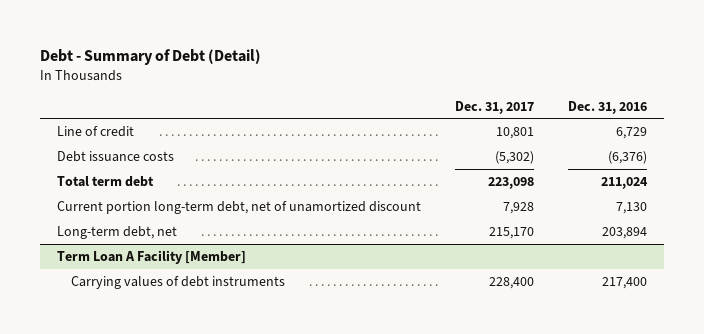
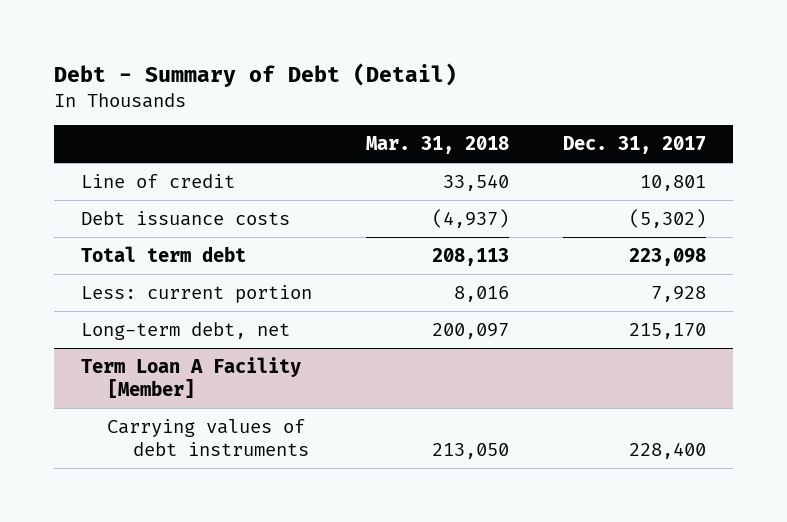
[568,100,648,114] Dec. 31, 2016 -> none
none -> [365,136,509,155] Mar. 31, 2018
[56,200,421,214] Current portion long-term debt, net of unamortized discount -> [80,284,312,303] Less: current portion

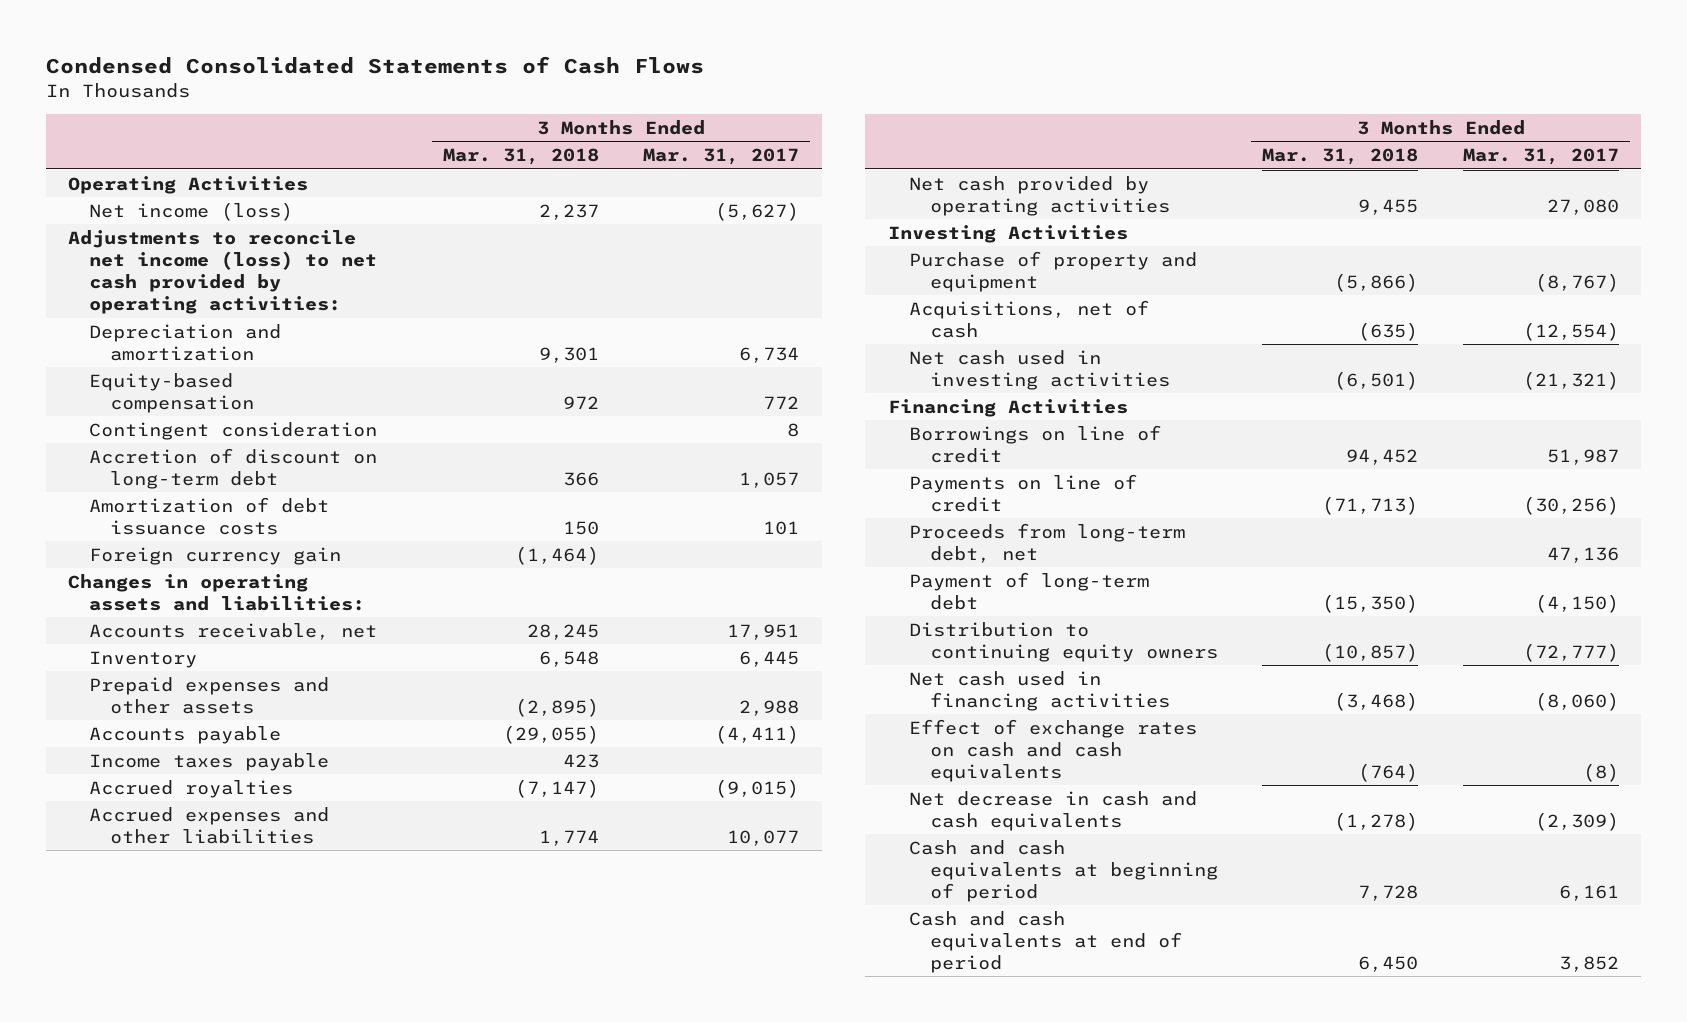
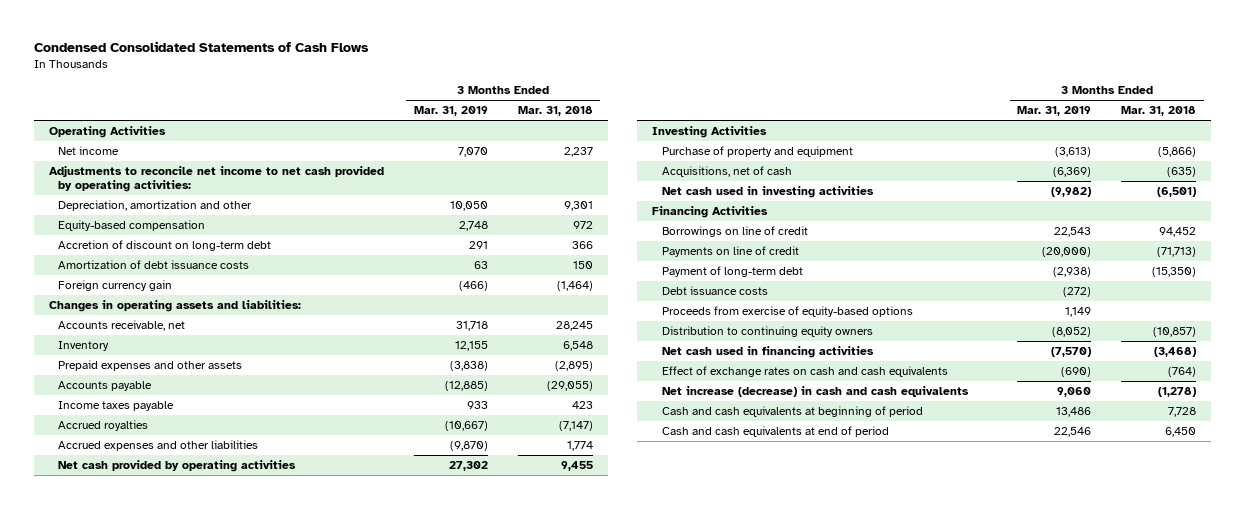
[643,148,800,166] Mar. 31, 2017 -> none
none -> [413,106,488,117] Mar. 31, 2019
[89,201,294,221] Net income (loss) -> [58,146,120,156] Net income
[68,229,378,314] Adjustments to reconcile net income (loss) to net cash provided by operating activities: -> [48,166,384,193] Adjustments to reconcile net income to net cash provided by operating activities:
[89,323,282,361] Depreciation and amortization -> [58,200,253,212] Depreciation, amortization and other
[89,421,378,440] Contingent consideration -> none
[908,522,1185,563] Proceeds from long-term debt, net -> none
none -> [661,286,768,296] Debt issuance costs
none -> [661,306,913,318] Proceeds from exercise of equity-based options
[908,790,1197,831] Net decrease in cash and cash equivalents -> [661,386,969,398] Net increase (decrease) in cash and cash equivalents

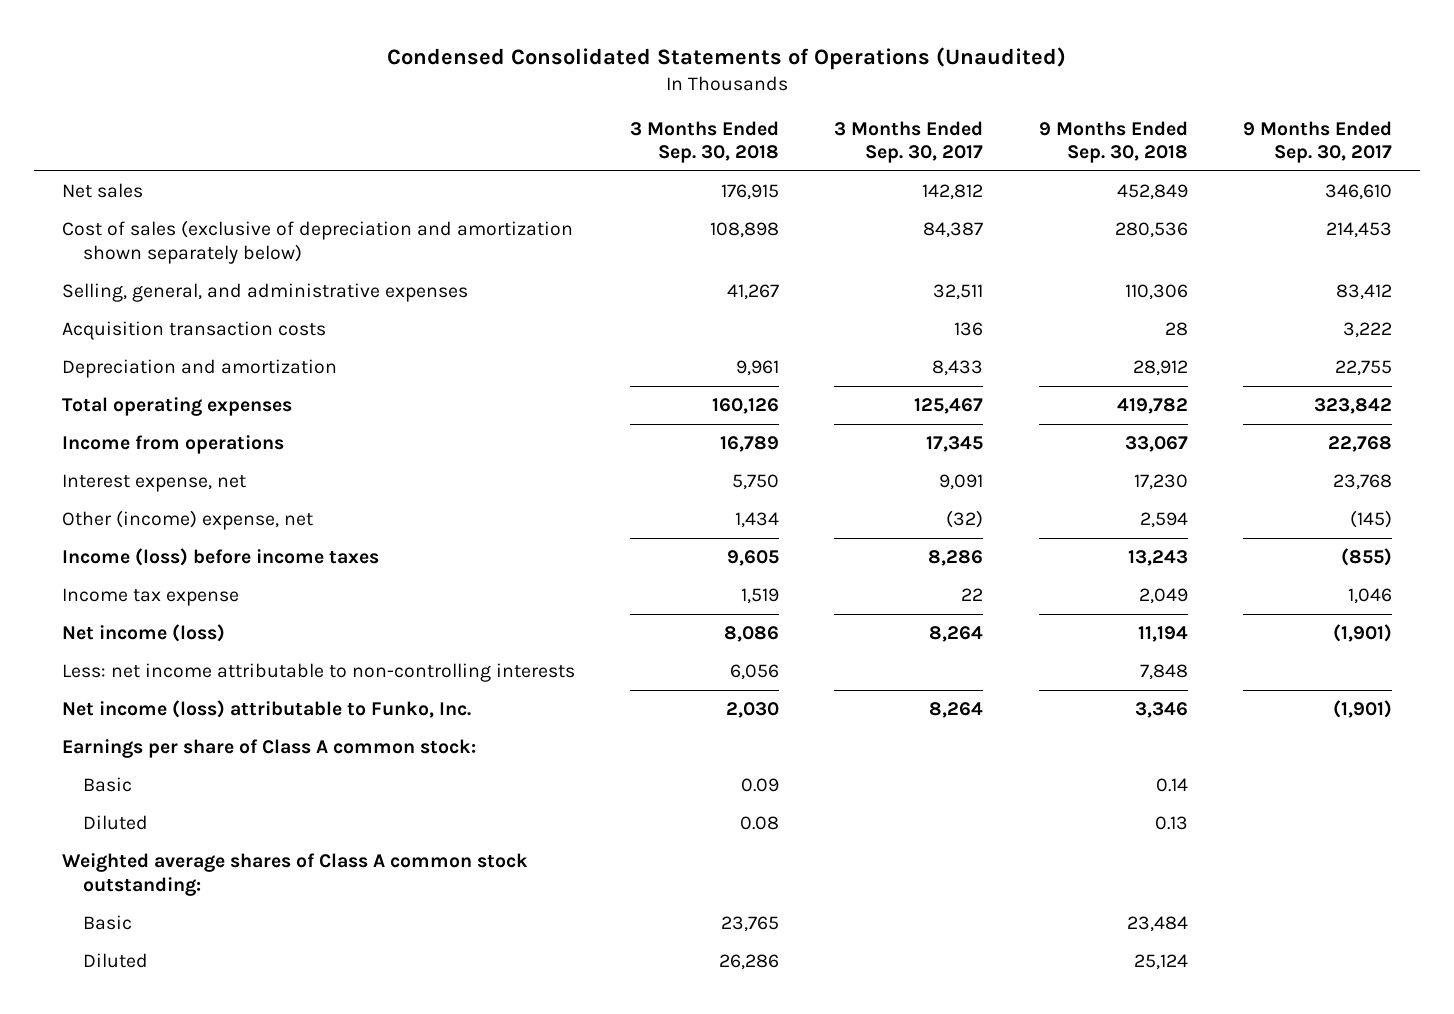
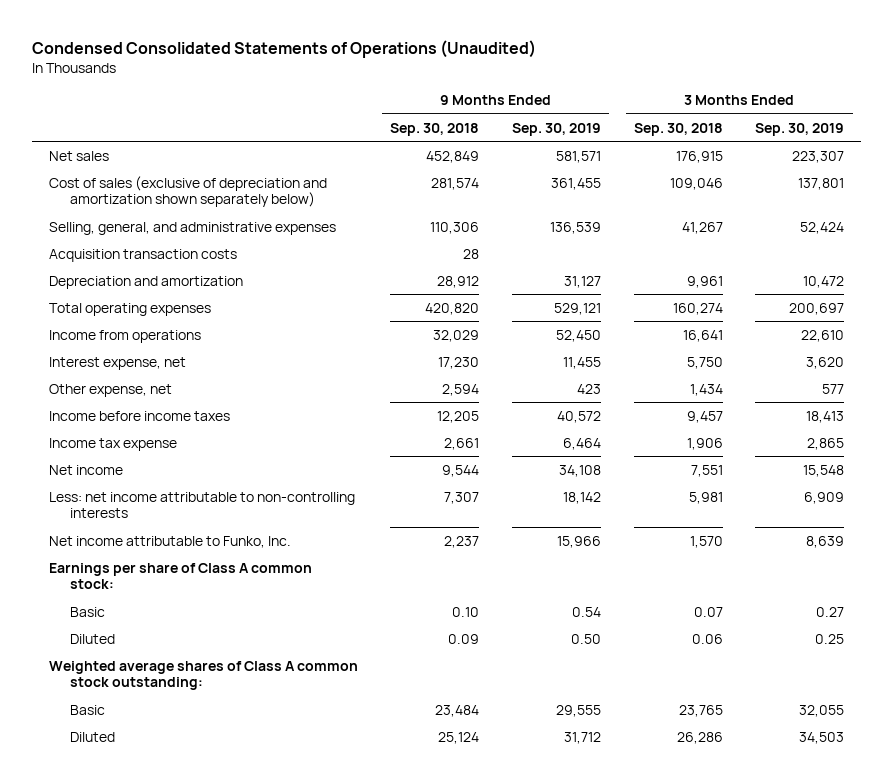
[834,120,984,163] 3 Months Ended Sep. 30, 2017 -> none
[1243,120,1393,163] 9 Months Ended Sep. 30, 2017 -> none
none -> [512,122,602,136] Sep. 30, 2019
none -> [755,122,845,136] Sep. 30, 2019
[709,222,779,239] 108,898 -> [669,177,723,190] 109,046
[1114,222,1188,239] 280,536 -> [431,177,480,190] 281,574
[711,398,779,415] 160,126 -> [672,302,723,315] 160,274
[1116,398,1188,415] 419,782 -> [425,302,480,315] 420,820
[719,436,779,453] 16,789 -> [682,329,723,342] 16,641
[1124,436,1188,453] 33,067 -> [433,329,480,342] 32,029
[61,510,313,531] Other (income) expense, net -> [48,383,172,397] Other expense, net
[61,548,379,567] Income (loss) before income taxes -> [48,410,230,421] Income before income taxes
[726,550,779,567] 9,605 -> [686,410,723,423] 9,457
[1127,550,1188,567] 13,243 -> [437,410,480,423] 12,205
[740,588,779,605] 1,519 -> [686,437,723,450] 1,906
[1138,588,1188,605] 2,049 -> [444,437,480,450] 2,661
[61,624,225,643] Net income (loss) -> [48,464,123,475] Net income
[723,626,779,643] 8,086 -> [690,464,723,477] 7,551
[1137,626,1188,643] 11,194 -> [442,464,480,477] 9,544
[729,664,779,681] 6,056 -> [688,491,723,504] 5,981
[1139,664,1188,681] 7,848 -> [444,491,480,504] 7,307
[61,700,471,719] Net income (loss) attributable to Funko, Inc. -> [48,535,291,548] Net income attributable to Funko, Inc.
[725,702,779,719] 2,030 -> [689,535,723,548] 1,570
[1134,702,1188,719] 3,346 -> [444,535,480,548] 2,237
[740,778,779,793] 0.09 -> [693,606,723,617] 0.07
[1155,778,1188,793] 0.14 -> [452,606,480,617] 0.10
[739,816,779,831] 0.08 -> [691,633,723,644] 0.06
[1154,816,1188,831] 0.13 -> [448,633,480,644] 0.09

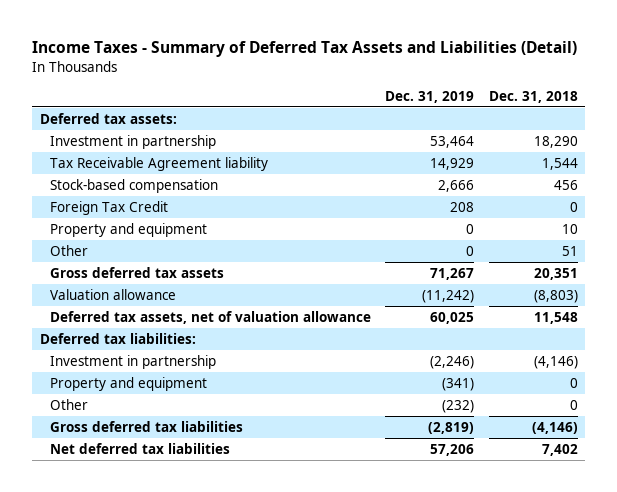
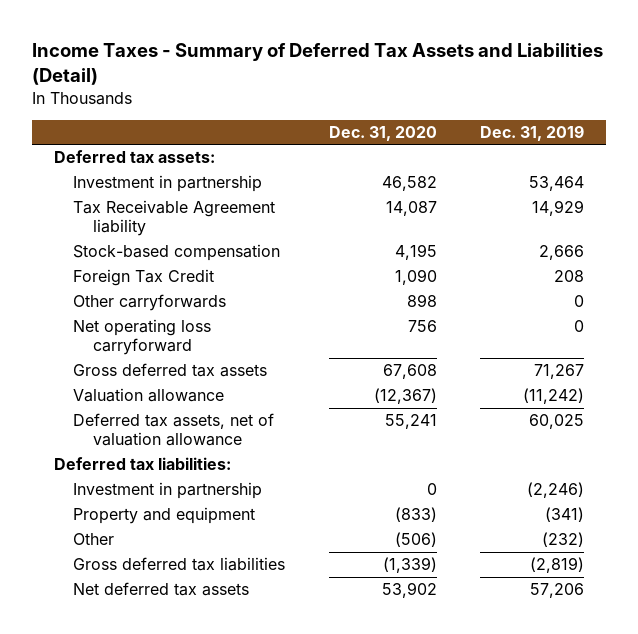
[488,90,578,103] Dec. 31, 2018 -> none
none -> [328,125,437,141] Dec. 31, 2020
[49,222,207,237] Property and equipment -> none
[49,244,88,256] Other -> [73,294,227,312] Other carryforwards
none -> [73,319,212,356] Net operating loss carryforward
[49,442,230,454] Net deferred tax liabilities -> [73,582,250,597] Net deferred tax assets

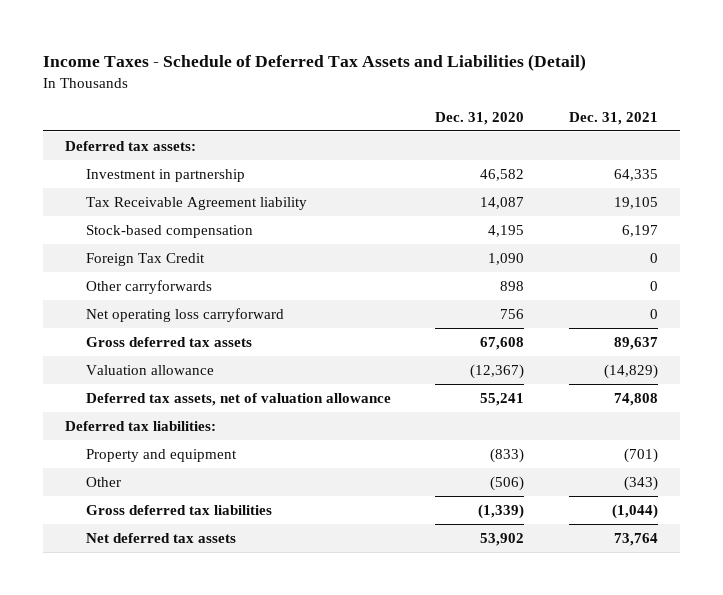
[32,43,604,86] Income Taxes - Summary of Deferred Tax Assets and Liabilities (Detail) -> [43,53,587,71] Income Taxes - Schedule of Deferred Tax Assets and Liabilities (Detail)
[479,124,584,141] Dec. 31, 2019 -> none
none -> [568,111,658,125] Dec. 31, 2021
[73,482,263,500] Investment in partnership -> none

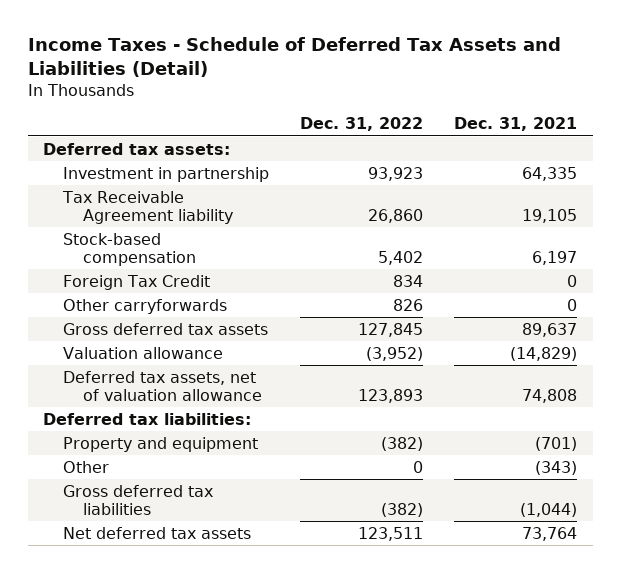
[435,111,525,125] Dec. 31, 2020 -> none
none -> [300,116,424,131] Dec. 31, 2022
[86,308,285,323] Net operating loss carryforward -> none

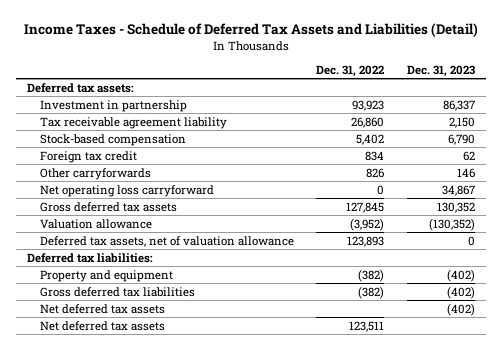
[454,116,578,131] Dec. 31, 2021 -> none
none -> [406,64,475,77] Dec. 31, 2023
[61,190,233,224] Tax Receivable Agreement liability -> [39,116,227,129] Tax receivable agreement liability
[62,274,210,290] Foreign Tax Credit -> [39,150,137,163] Foreign tax credit
none -> [39,184,214,197] Net operating loss carryforward
[62,460,109,473] Other -> none
none -> [39,303,165,314] Net deferred tax assets

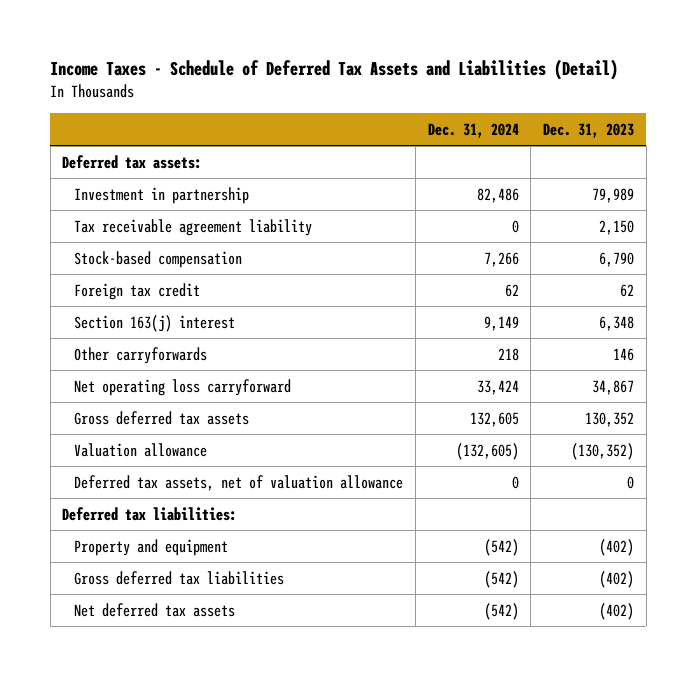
[316,64,385,77] Dec. 31, 2022 -> none
none -> [427,122,519,138] Dec. 31, 2024
[442,99,475,111] 86,337 -> [591,187,634,203] 79,989
none -> [74,314,236,332] Section 163(j) interest
[39,320,165,331] Net deferred tax assets -> none

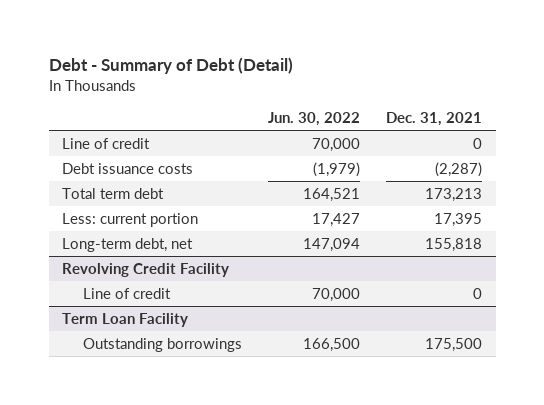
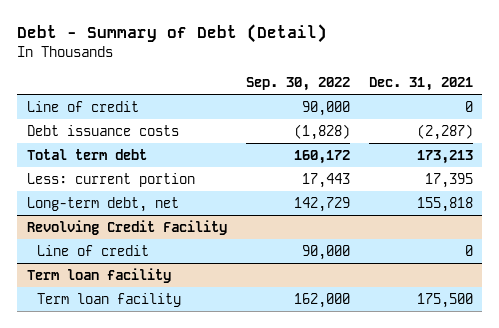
[267,111,360,126] Jun. 30, 2022 -> none
none -> [245,77,350,92] Sep. 30, 2022
[61,312,188,327] Term Loan Facility -> [26,267,171,283] Term loan facility
[82,337,242,352] Outstanding borrowings -> [36,292,181,307] Term loan facility

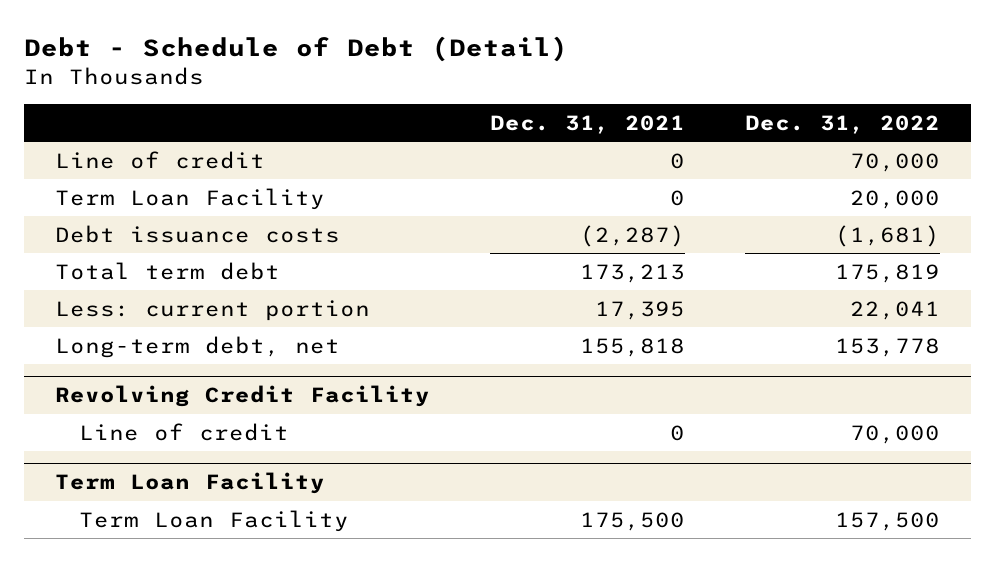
[17,24,328,44] Debt - Summary of Debt (Detail) -> [24,36,569,63] Debt - Schedule of Debt (Detail)
[245,77,350,92] Sep. 30, 2022 -> none
none -> [745,114,941,134] Dec. 31, 2022
none -> [54,187,325,210] Term Loan Facility
[26,267,171,283] Term loan facility -> [54,472,325,495] Term Loan Facility
[36,292,181,307] Term loan facility -> [78,509,349,532] Term Loan Facility

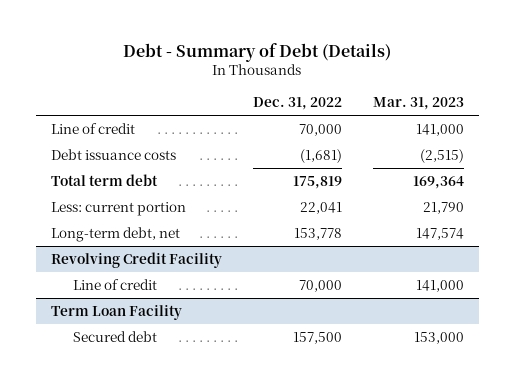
[24,36,569,63] Debt - Schedule of Debt (Detail) -> [123,42,392,62] Debt - Summary of Debt (Details)
[490,114,686,134] Dec. 31, 2021 -> none
none -> [372,97,464,111] Mar. 31, 2023
[54,187,325,210] Term Loan Facility -> none
[78,509,349,532] Term Loan Facility -> [72,331,157,343] Secured debt

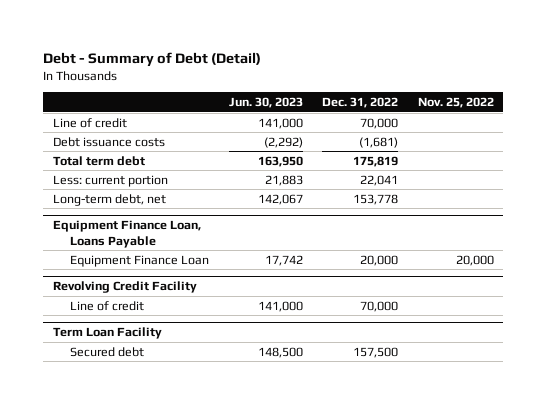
[123,42,392,62] Debt - Summary of Debt (Details) -> [43,51,262,67] Debt - Summary of Debt (Detail)
[372,97,464,111] Mar. 31, 2023 -> none
none -> [228,97,303,109] Jun. 30, 2023
none -> [417,97,494,109] Nov. 25, 2022
none -> [52,220,201,248] Equipment Finance Loan, Loans Payable
none -> [70,254,210,267] Equipment Finance Loan

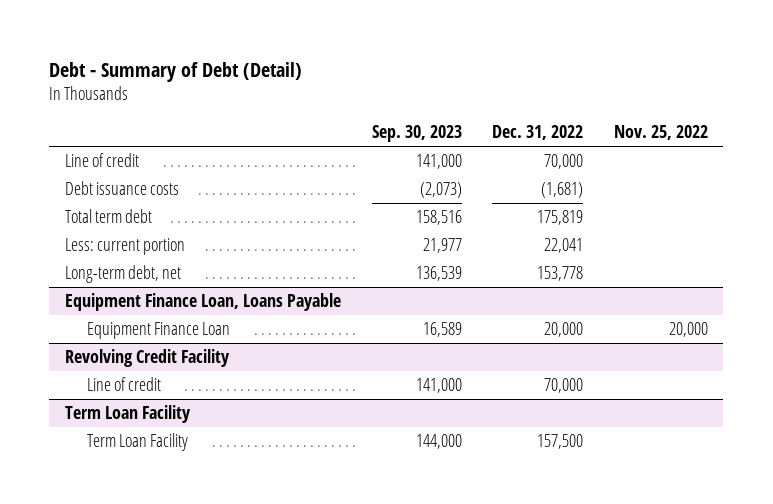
[228,97,303,109] Jun. 30, 2023 -> none
none -> [371,125,462,143] Sep. 30, 2023
[70,346,145,357] Secured debt -> [86,433,188,452] Term Loan Facility

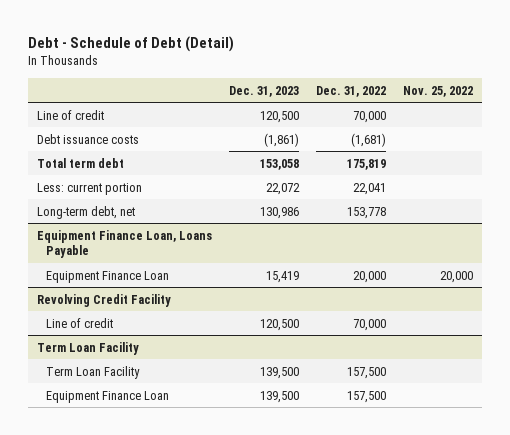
[49,61,303,82] Debt - Summary of Debt (Detail) -> [28,36,235,53] Debt - Schedule of Debt (Detail)
[371,125,462,143] Sep. 30, 2023 -> none
none -> [228,85,299,97] Dec. 31, 2023
none -> [46,390,170,403] Equipment Finance Loan

